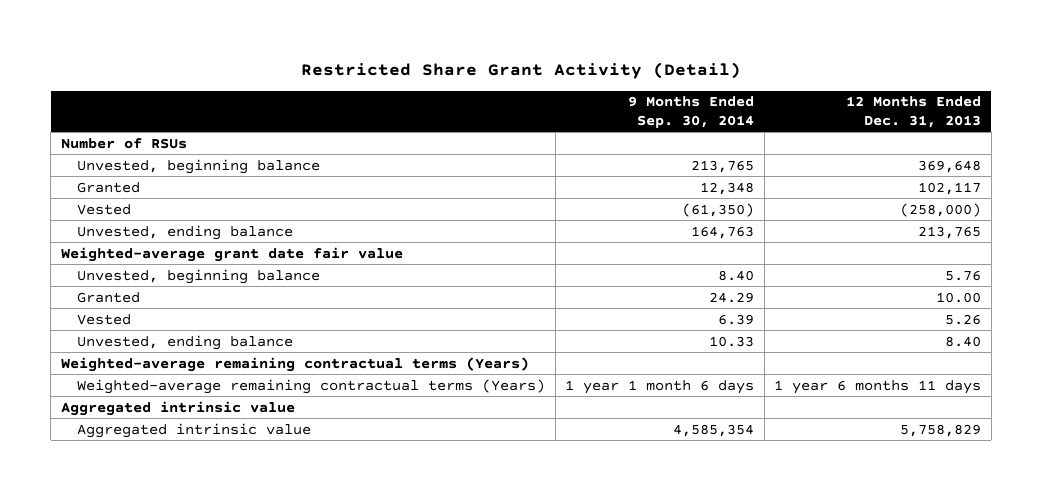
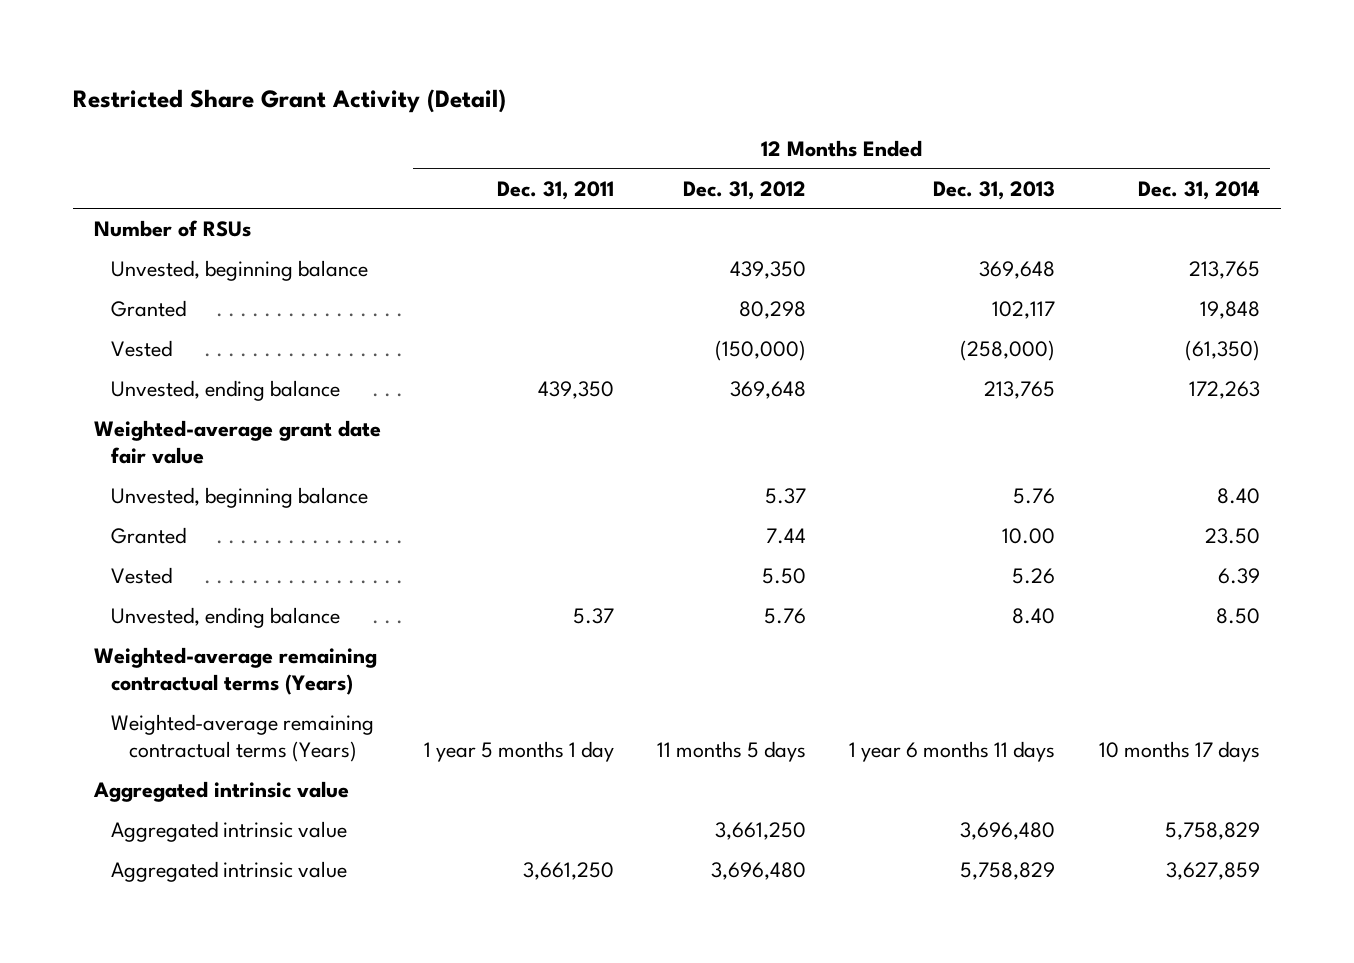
[628,96,755,128] 9 Months Ended Sep. 30, 2014 -> none
none -> [497,180,615,200] Dec. 31, 2011
none -> [683,180,807,200] Dec. 31, 2012
none -> [1137,180,1260,200] Dec. 31, 2014
none -> [111,821,348,843] Aggregated intrinsic value

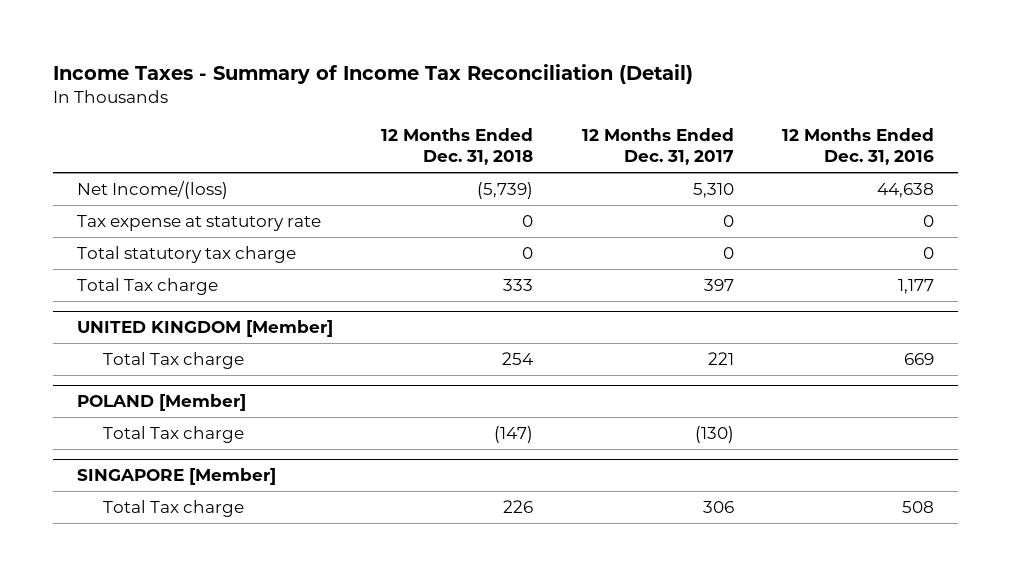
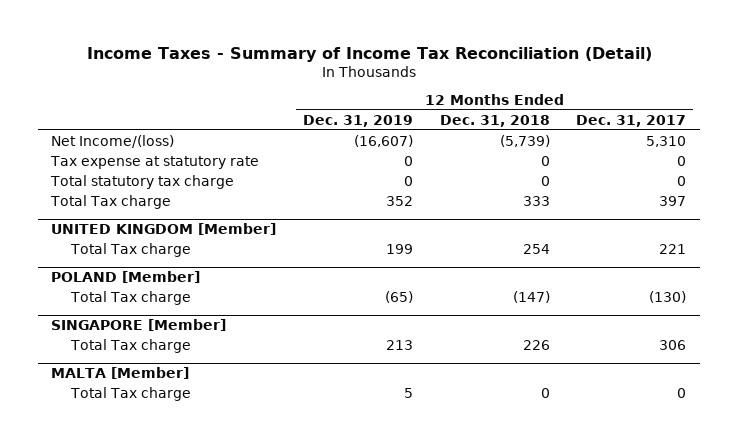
[781,128,934,166] 12 Months Ended Dec. 31, 2016 -> none
none -> [302,114,413,127] Dec. 31, 2019
none -> [51,367,190,380] MALTA [Member]
none -> [69,386,191,401] Total Tax charge

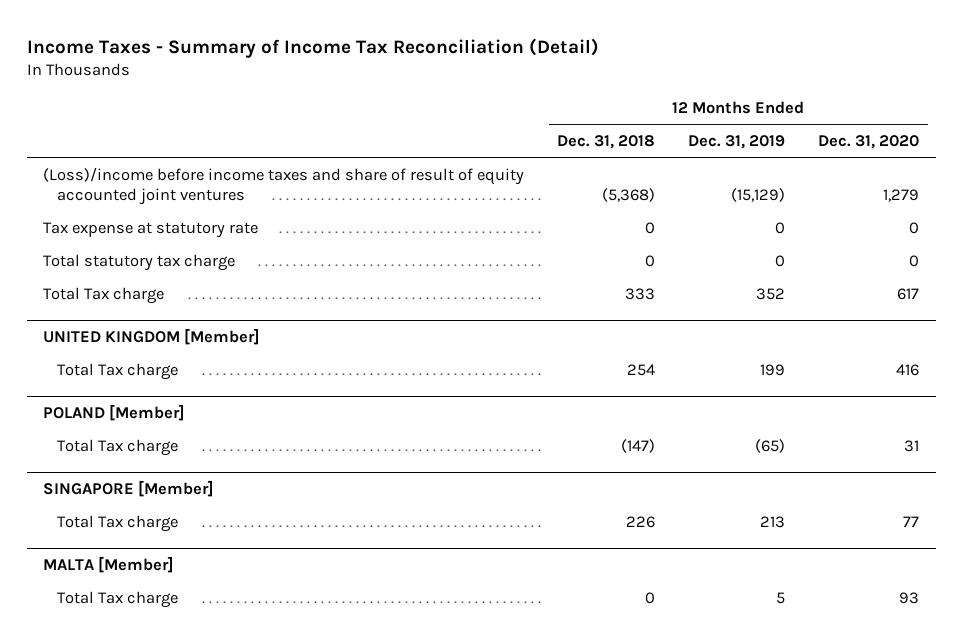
[576,114,687,127] Dec. 31, 2017 -> none
none -> [818,135,920,150] Dec. 31, 2020
[51,134,175,148] Net Income/(loss) -> none
none -> [43,166,525,205] (Loss)/income before income taxes and share of result of equity accounted joint ventures

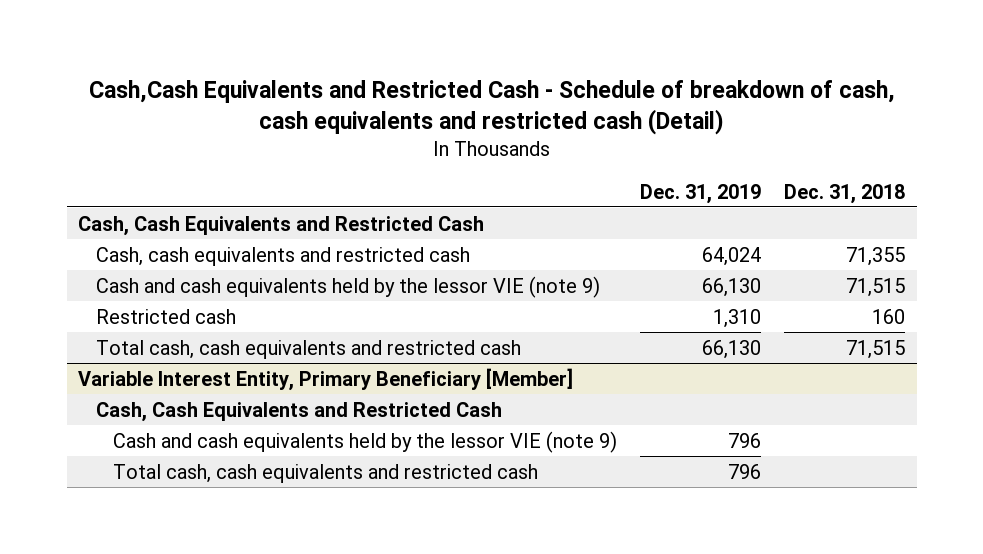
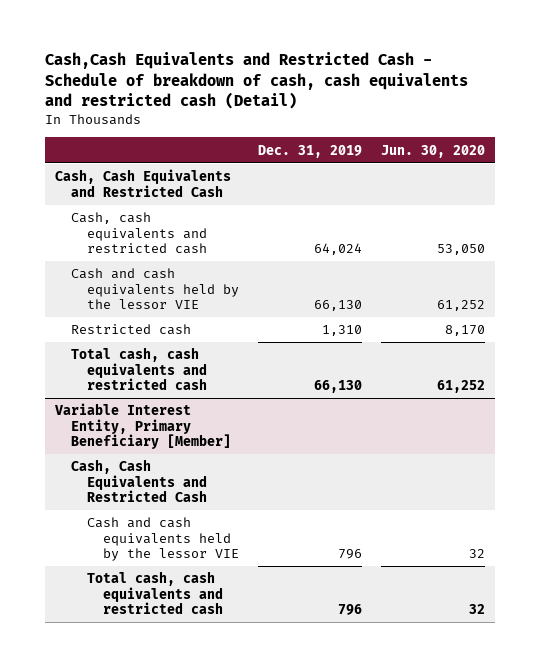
[784,183,906,204] Dec. 31, 2018 -> none
none -> [381,144,486,158] Jun. 30, 2020
[95,275,600,298] Cash and cash equivalents held by the lessor VIE (note 9) -> [70,268,239,309] Cash and cash equivalents held by the lessor VIE
[113,430,618,453] Cash and cash equivalents held by the lessor VIE (note 9) -> [86,517,239,561] Cash and cash equivalents held by the lessor VIE

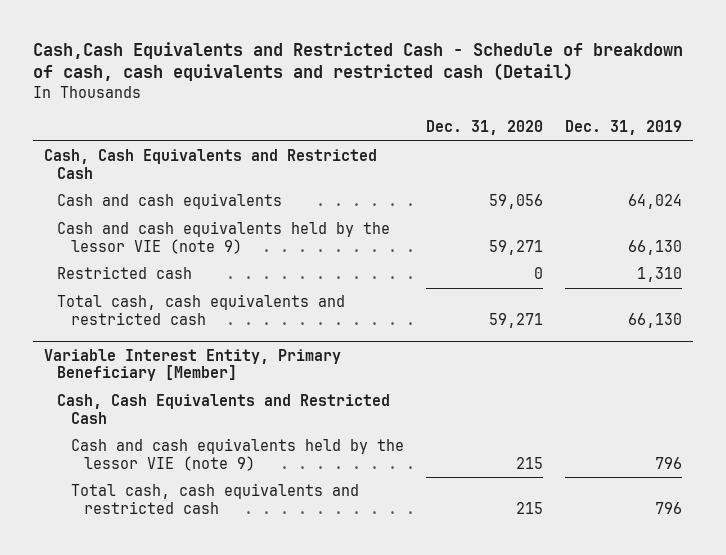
[381,144,486,158] Jun. 30, 2020 -> none
none -> [425,120,543,136] Dec. 31, 2020
[70,212,207,254] Cash, cash equivalents and restricted cash -> [57,193,283,210] Cash and cash equivalents
[70,268,239,309] Cash and cash equivalents held by the lessor VIE -> [57,221,391,254] Cash and cash equivalents held by the lessor VIE (note 9)
[86,517,239,561] Cash and cash equivalents held by the lessor VIE -> [70,438,404,471] Cash and cash equivalents held by the lessor VIE (note 9)

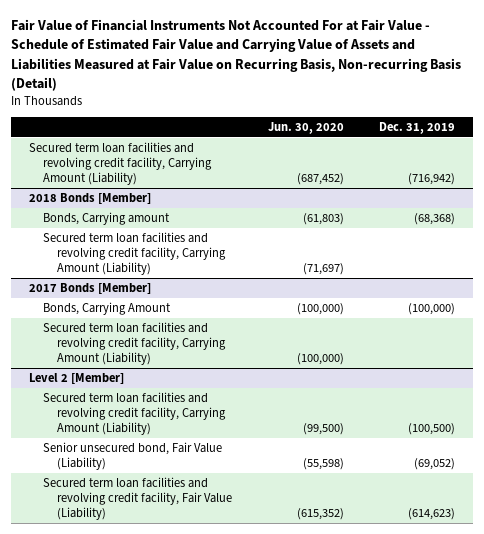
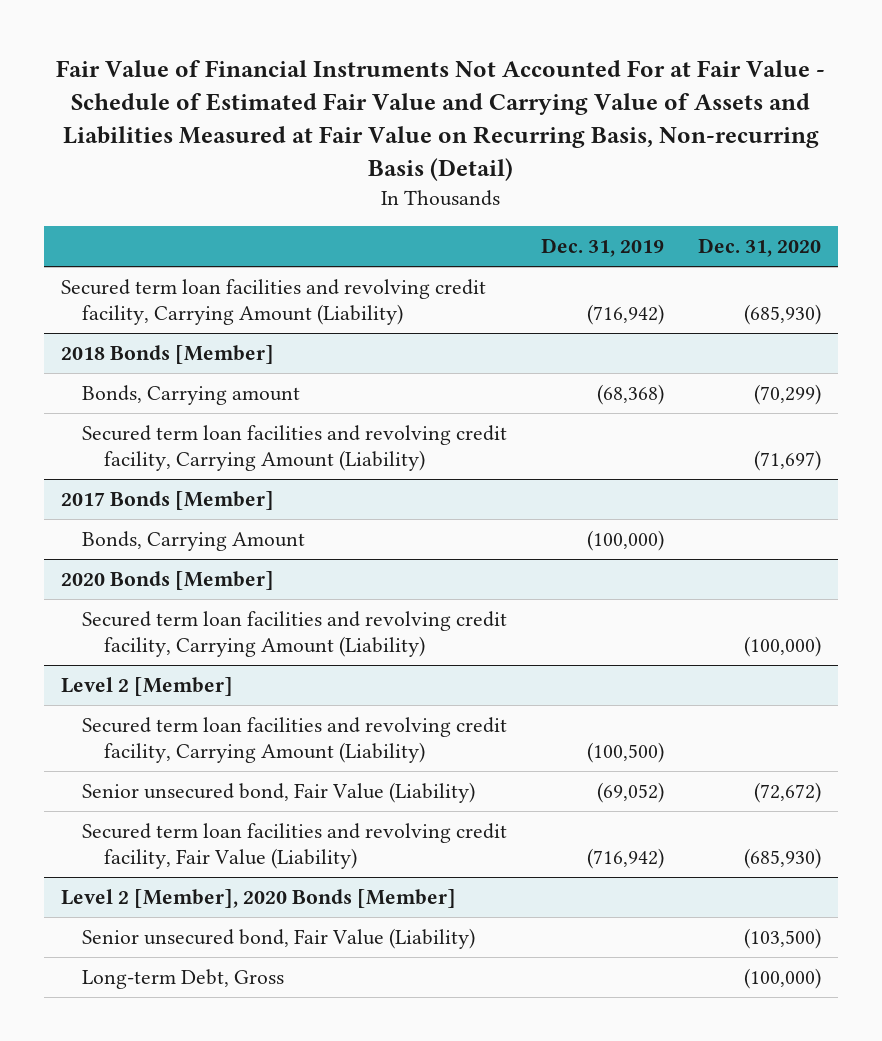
[267,121,344,134] Jun. 30, 2020 -> none
none -> [698,238,822,258] Dec. 31, 2020
none -> [60,571,274,591] 2020 Bonds [Member]
[408,508,456,521] (614,623) -> [587,847,665,869] (716,942)
none -> [60,889,456,909] Level 2 [Member], 2020 Bonds [Member]
none -> [82,928,476,950] Senior unsecured bond, Fair Value (Liability)
none -> [82,969,285,990] Long-term Debt, Gross

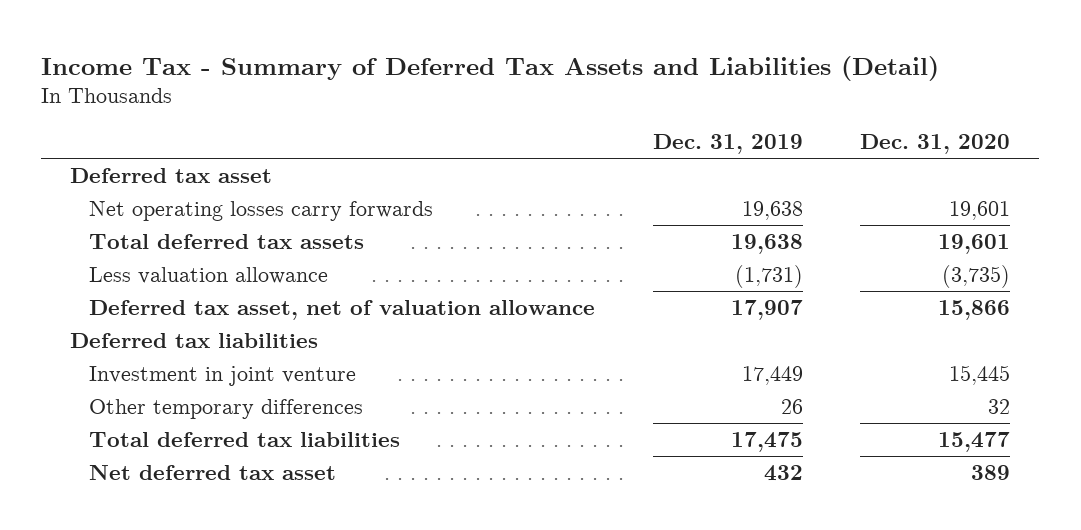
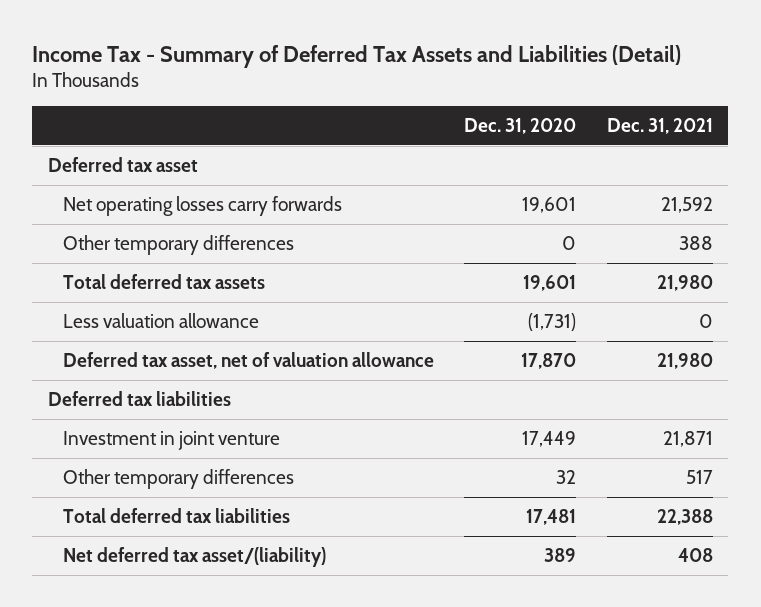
[652,133,803,154] Dec. 31, 2019 -> none
none -> [607,118,714,135] Dec. 31, 2021
none -> [62,234,294,255] Other temporary differences
[942,265,1011,289] (3,735) -> [528,312,577,331] (1,731)
[938,300,1011,321] 15,866 -> [521,352,577,369] 17,870
[949,365,1011,386] 15,445 -> [522,430,577,447] 17,449
[938,432,1011,453] 15,477 -> [526,508,577,525] 17,481
[88,465,336,481] Net deferred tax asset -> [62,546,326,567] Net deferred tax asset/(liability)

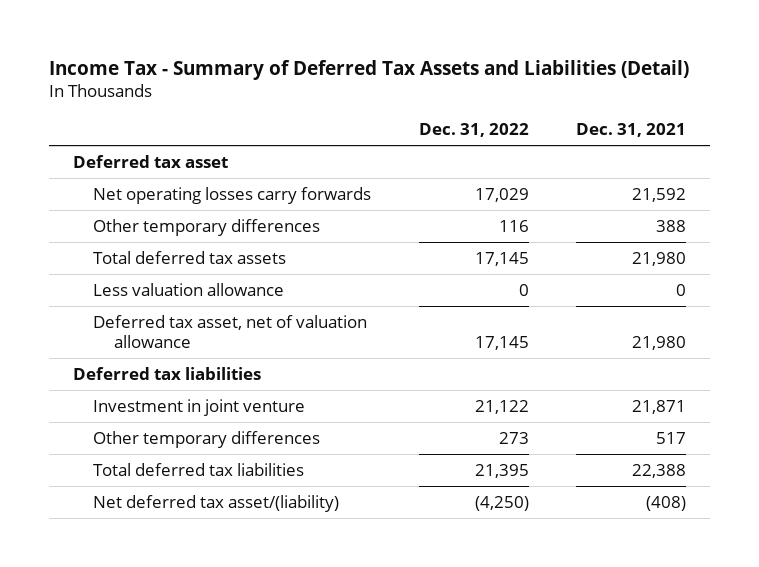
[464,118,577,135] Dec. 31, 2020 -> none
none -> [418,123,529,138] Dec. 31, 2022
[678,547,714,562] 408 -> [646,495,687,511] (408)

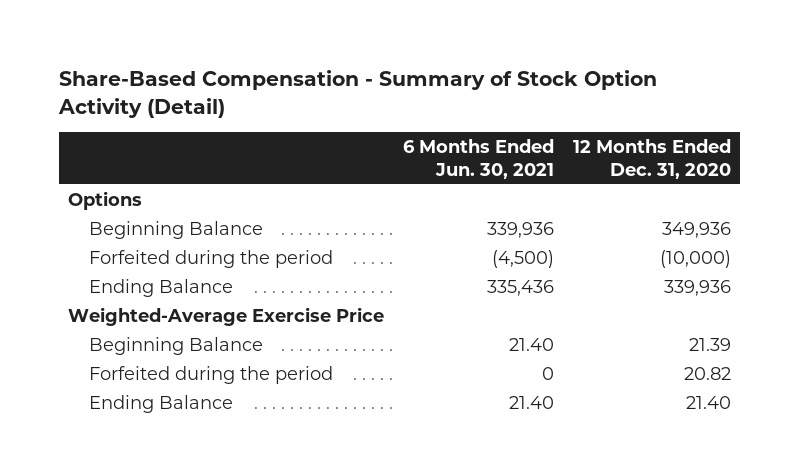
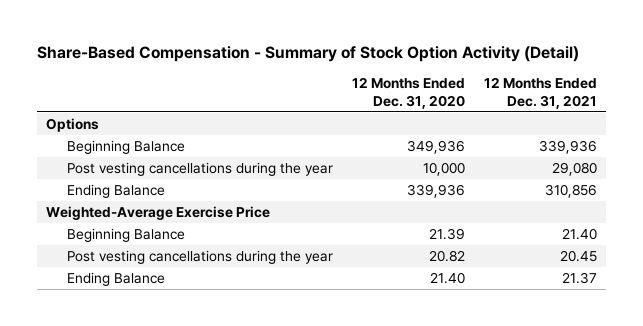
[402,138,554,179] 6 Months Ended Jun. 30, 2021 -> none
none -> [483,77,597,109] 12 Months Ended Dec. 31, 2021
[89,249,334,268] Forfeited during the period -> [66,162,333,177] Post vesting cancellations during the year
[659,249,731,268] (10,000) -> [422,162,465,177] 10,000
[89,365,334,384] Forfeited during the period -> [66,250,333,265] Post vesting cancellations during the year

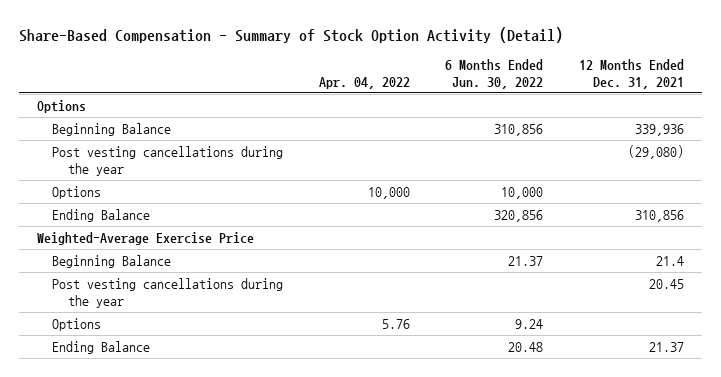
[351,77,465,109] 12 Months Ended Dec. 31, 2020 -> none
none -> [318,76,410,89] Apr. 04, 2022
none -> [445,58,544,89] 6 Months Ended Jun. 30, 2022
[551,162,597,177] 29,080 -> [628,144,685,159] (29,080)
none -> [52,185,102,199] Options
[561,228,597,241] 21.40 -> [656,255,685,266] 21.4
none -> [52,317,102,331] Options

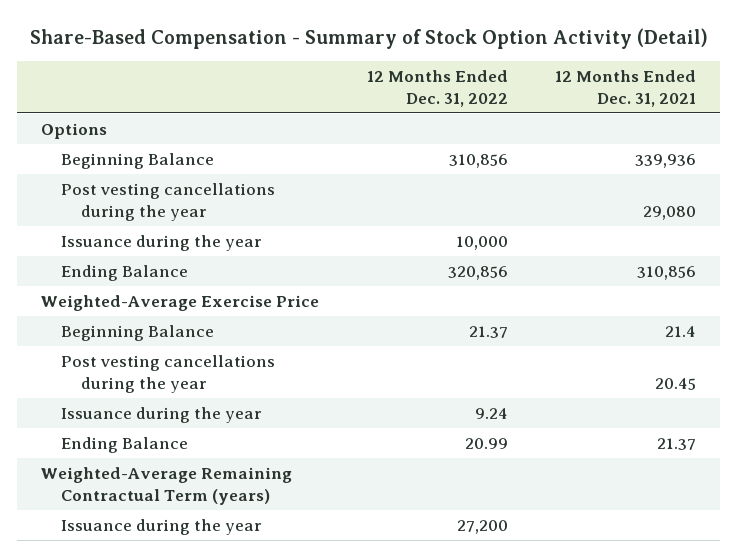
[318,76,410,89] Apr. 04, 2022 -> none
[445,58,544,89] 6 Months Ended Jun. 30, 2022 -> none
none -> [366,69,508,107] 12 Months Ended Dec. 31, 2022
[628,144,685,159] (29,080) -> [643,205,697,220] 29,080
[52,185,102,199] Options -> [60,235,262,252] Issuance during the year
[52,317,102,331] Options -> none
none -> [60,407,262,424] Issuance during the year
none -> [40,467,292,505] Weighted-Average Remaining Contractual Term (years)
none -> [60,519,262,536] Issuance during the year

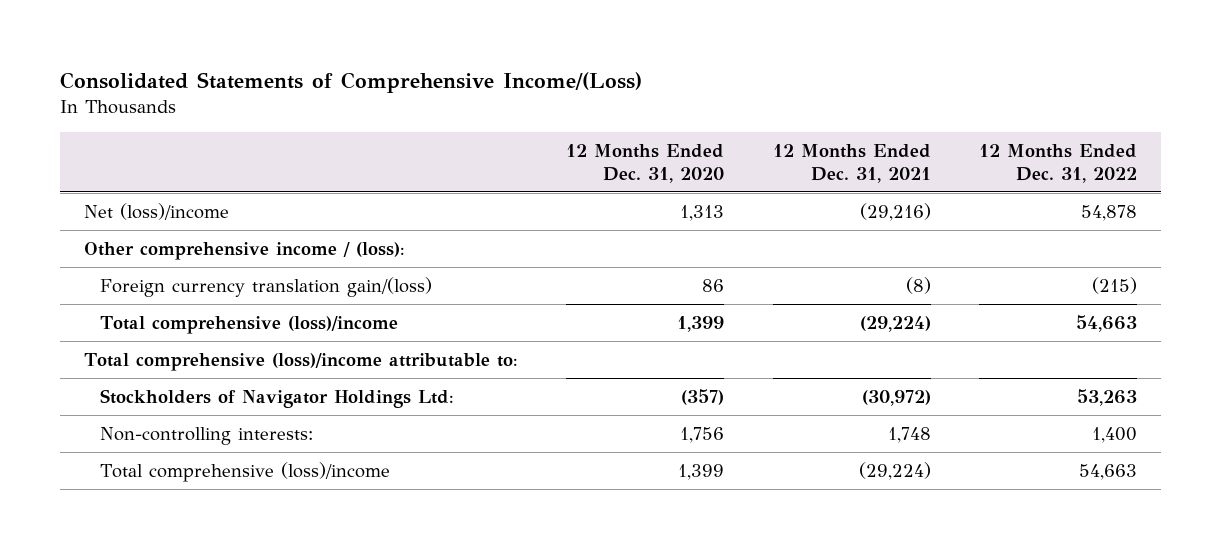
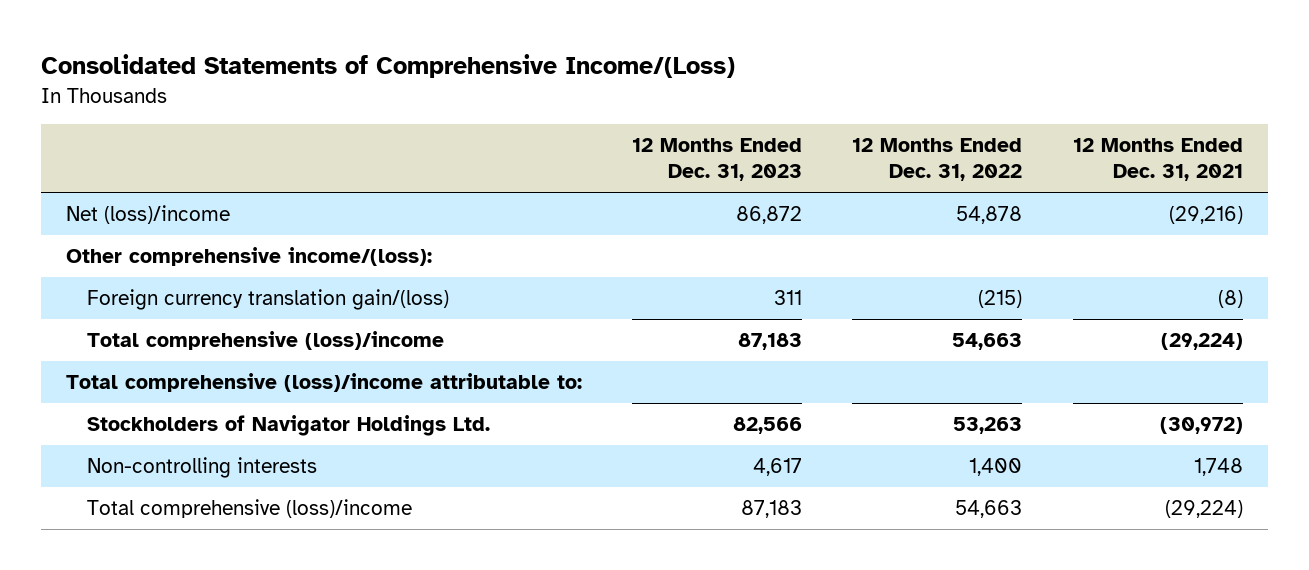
[566,143,725,183] 12 Months Ended Dec. 31, 2020 -> none
none -> [632,138,803,182] 12 Months Ended Dec. 31, 2023
[83,241,405,260] Other comprehensive income / (loss): -> [66,247,433,267] Other comprehensive income/(loss):
[99,388,454,408] Stockholders of Navigator Holdings Ltd: -> [87,415,491,437] Stockholders of Navigator Holdings Ltd.
[99,426,313,445] Non-controlling interests: -> [87,457,318,479] Non-controlling interests

